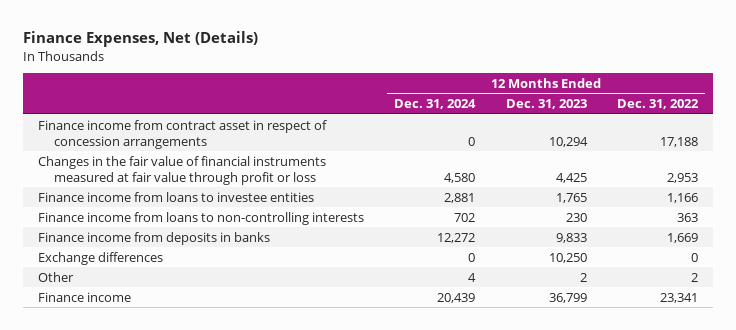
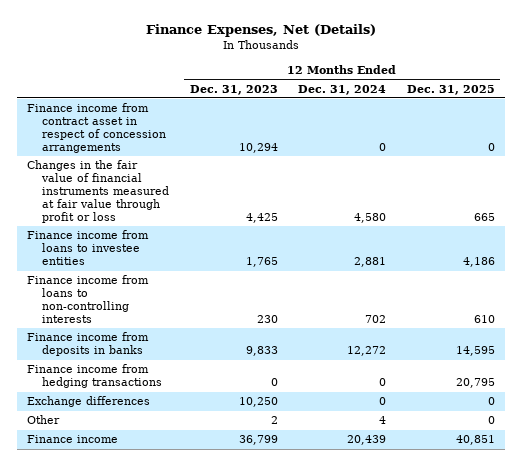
[616,99,699,110] Dec. 31, 2022 -> none
none -> [406,84,495,95] Dec. 31, 2025
none -> [27,364,162,389] Finance income from hedging transactions

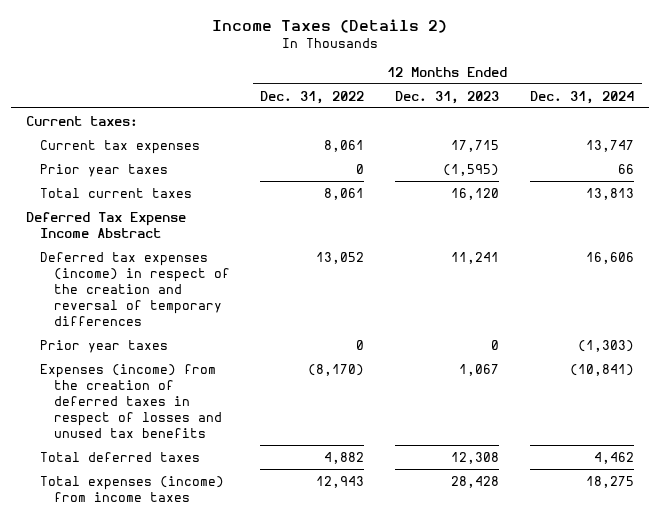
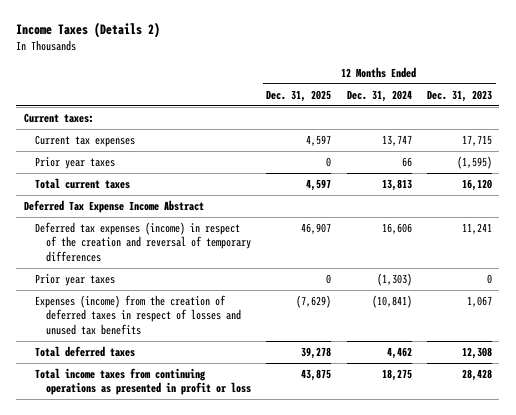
[260,90,365,104] Dec. 31, 2022 -> none
none -> [266,90,332,103] Dec. 31, 2025
[40,475,225,502] Total expenses (income) from income taxes -> [35,368,252,396] Total income taxes from continuing operations as presented in profit or loss

